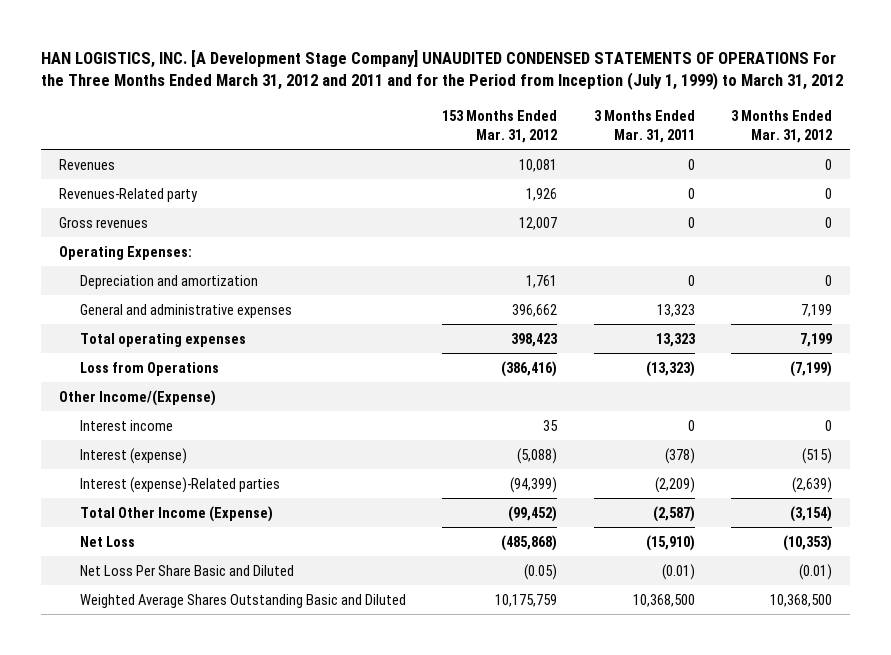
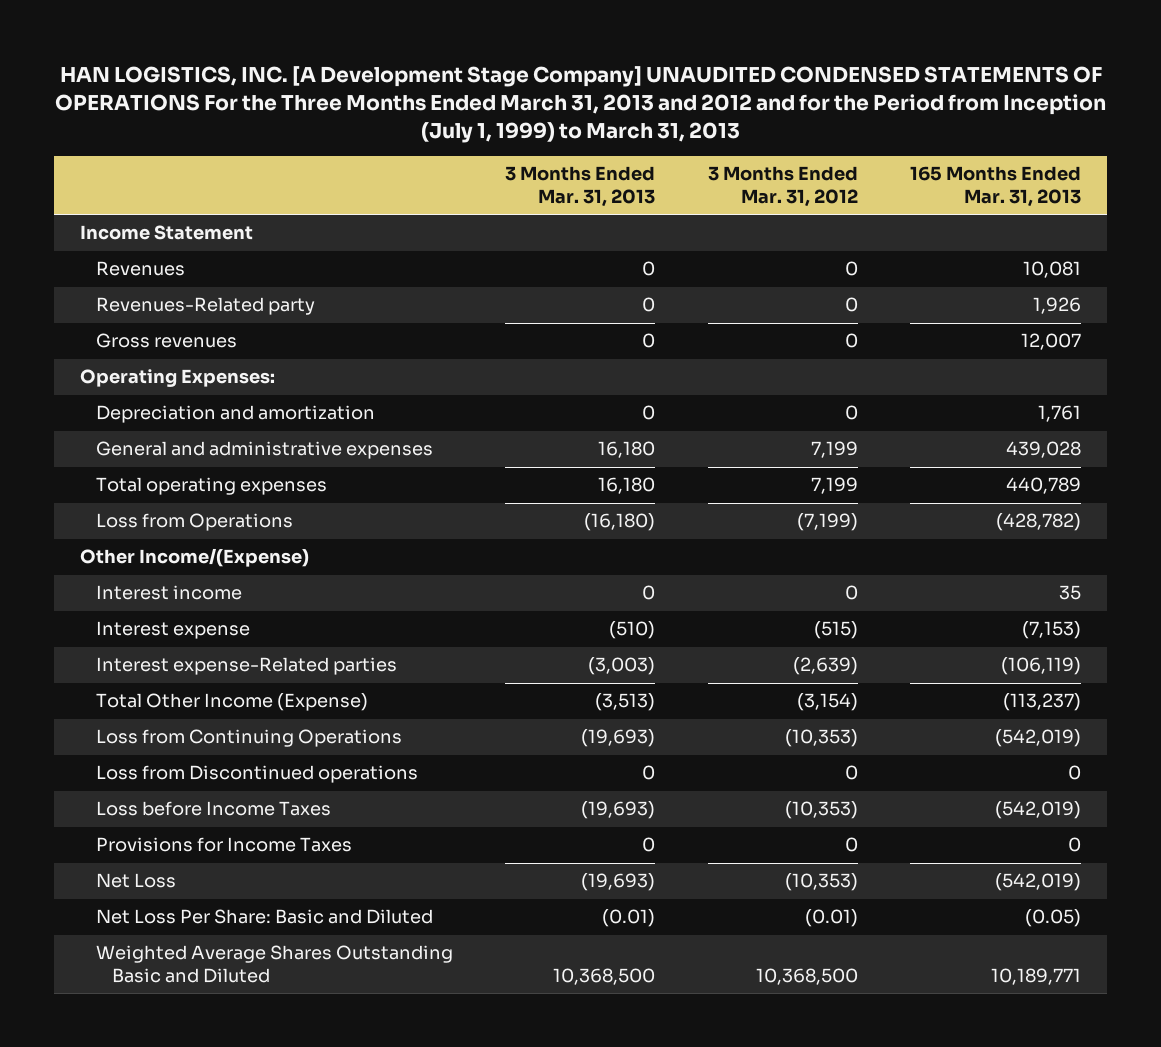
[41,49,844,91] HAN LOGISTICS, INC. [A Development Stage Company] UNAUDITED CONDENSED STATEMENTS OF OPERATIONS For the Three Months Ended March 31, 2012 and 2011 and for the Period from Inception (July 1, 1999) to March 31, 2012 -> [54,66,1106,143] HAN LOGISTICS, INC. [A Development Stage Company] UNAUDITED CONDENSED STATEMENTS OF OPERATIONS For the Three Months Ended March 31, 2013 and 2012 and for the Period from Inception (July 1, 1999) to March 31, 2013
[442,109,558,143] 153 Months Ended Mar. 31, 2012 -> none
[593,109,695,143] 3 Months Ended Mar. 31, 2011 -> none
none -> [505,166,656,208] 3 Months Ended Mar. 31, 2013
none -> [909,166,1081,208] 165 Months Ended Mar. 31, 2013
none -> [80,225,254,241] Income Statement
[79,447,187,464] Interest (expense) -> [96,621,251,640] Interest expense
[79,476,280,493] Interest (expense)-Related parties -> [96,657,398,676] Interest expense-Related parties
none -> [96,729,403,748] Loss from Continuing Operations
none -> [96,765,419,784] Loss from Discontinued operations
none -> [96,801,332,817] Loss before Income Taxes
none -> [96,837,353,853] Provisions for Income Taxes
[79,564,294,576] Net Loss Per Share Basic and Diluted -> [96,909,434,925] Net Loss Per Share: Basic and Diluted

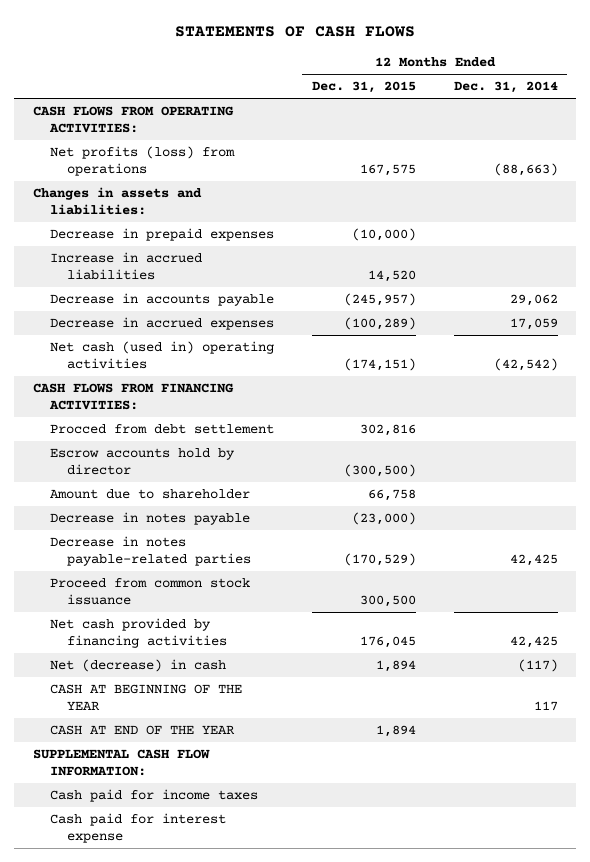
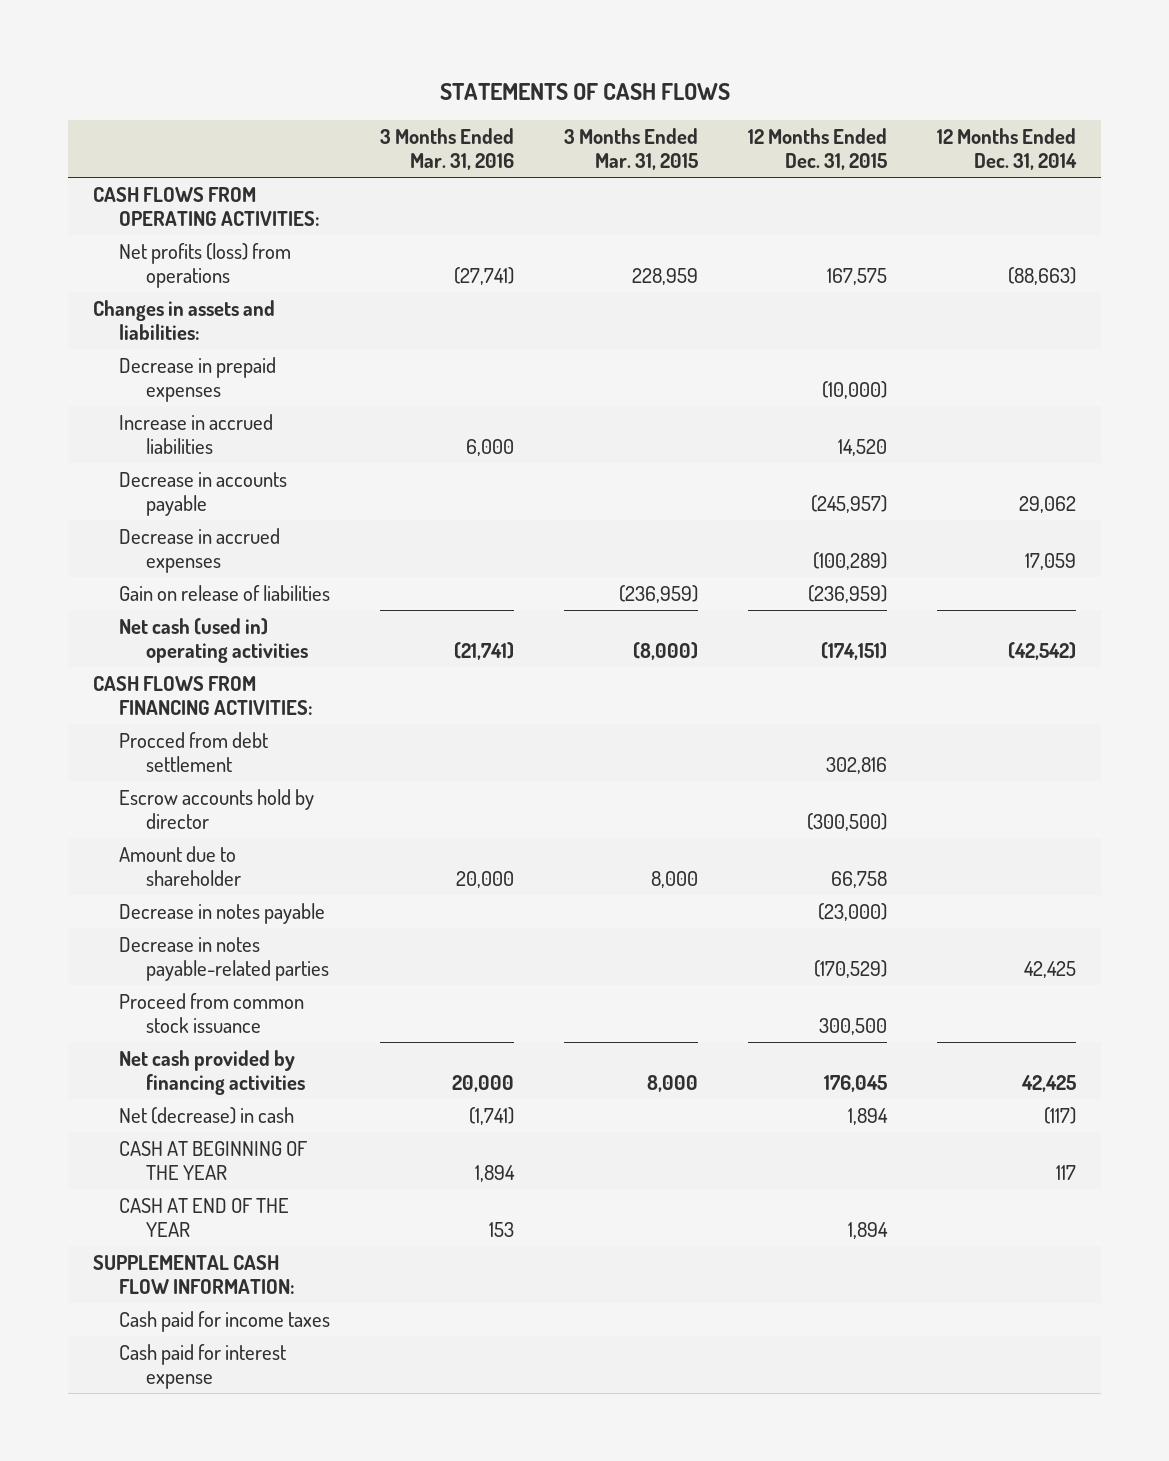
none -> [380,127,515,171] 3 Months Ended Mar. 31, 2016
none -> [564,127,699,171] 3 Months Ended Mar. 31, 2015
none -> [119,584,331,601] Gain on release of liabilities

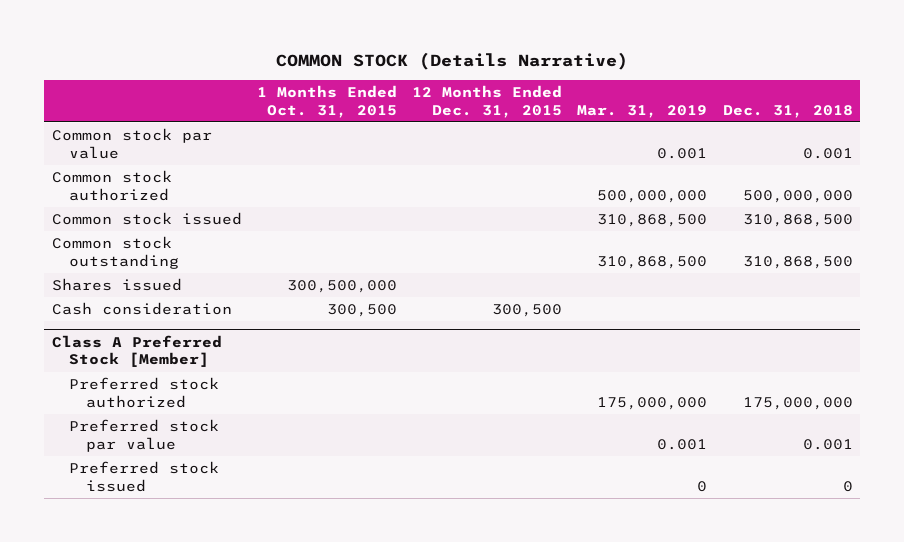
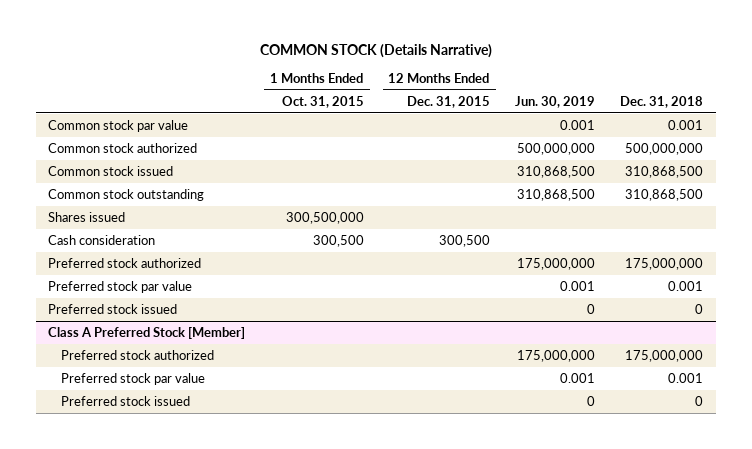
[577,104,708,118] Mar. 31, 2019 -> none
none -> [515,95,596,108] Jun. 30, 2019
none -> [48,257,202,268] Preferred stock authorized
none -> [48,280,193,293] Preferred stock par value
none -> [48,303,178,314] Preferred stock issued

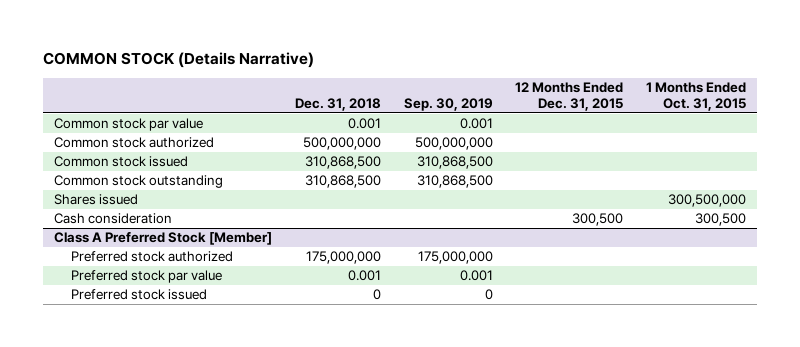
[515,95,596,108] Jun. 30, 2019 -> none
none -> [403,98,493,112] Sep. 30, 2019
[48,257,202,268] Preferred stock authorized -> none
[48,280,193,293] Preferred stock par value -> none
[48,303,178,314] Preferred stock issued -> none

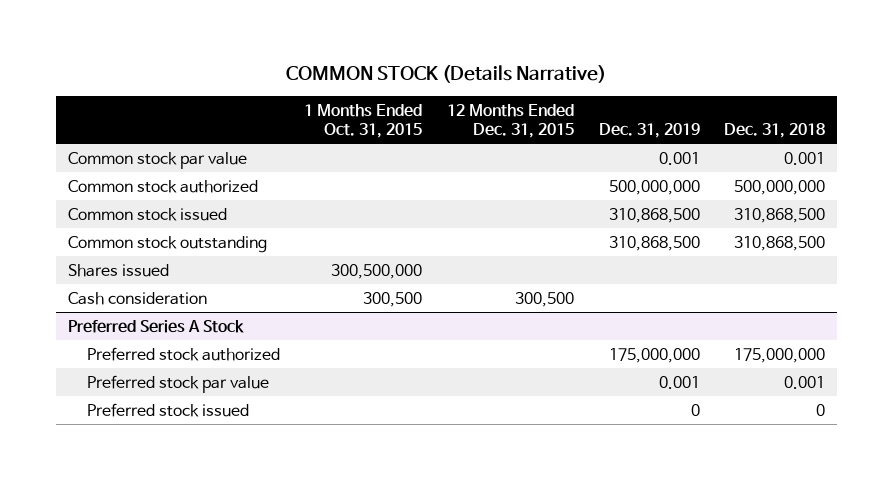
[403,98,493,112] Sep. 30, 2019 -> none
none -> [598,122,700,138] Dec. 31, 2019
[54,232,273,246] Class A Preferred Stock [Member] -> [67,319,244,333] Preferred Series A Stock

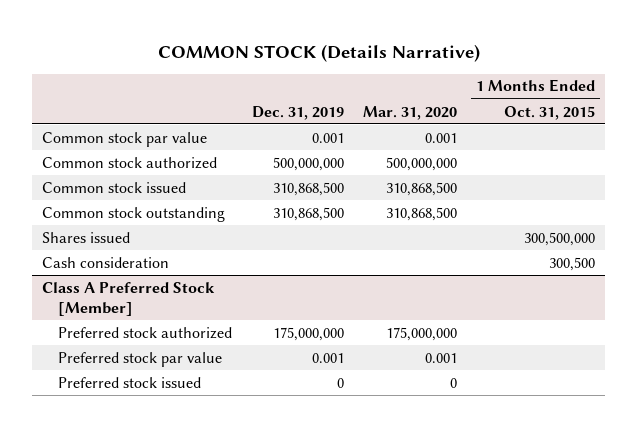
[447,104,575,138] 12 Months Ended Dec. 31, 2015 -> none
[724,122,826,138] Dec. 31, 2018 -> none
none -> [362,105,457,120] Mar. 31, 2020
[67,319,244,333] Preferred Series A Stock -> [42,281,216,316] Class A Preferred Stock [Member]

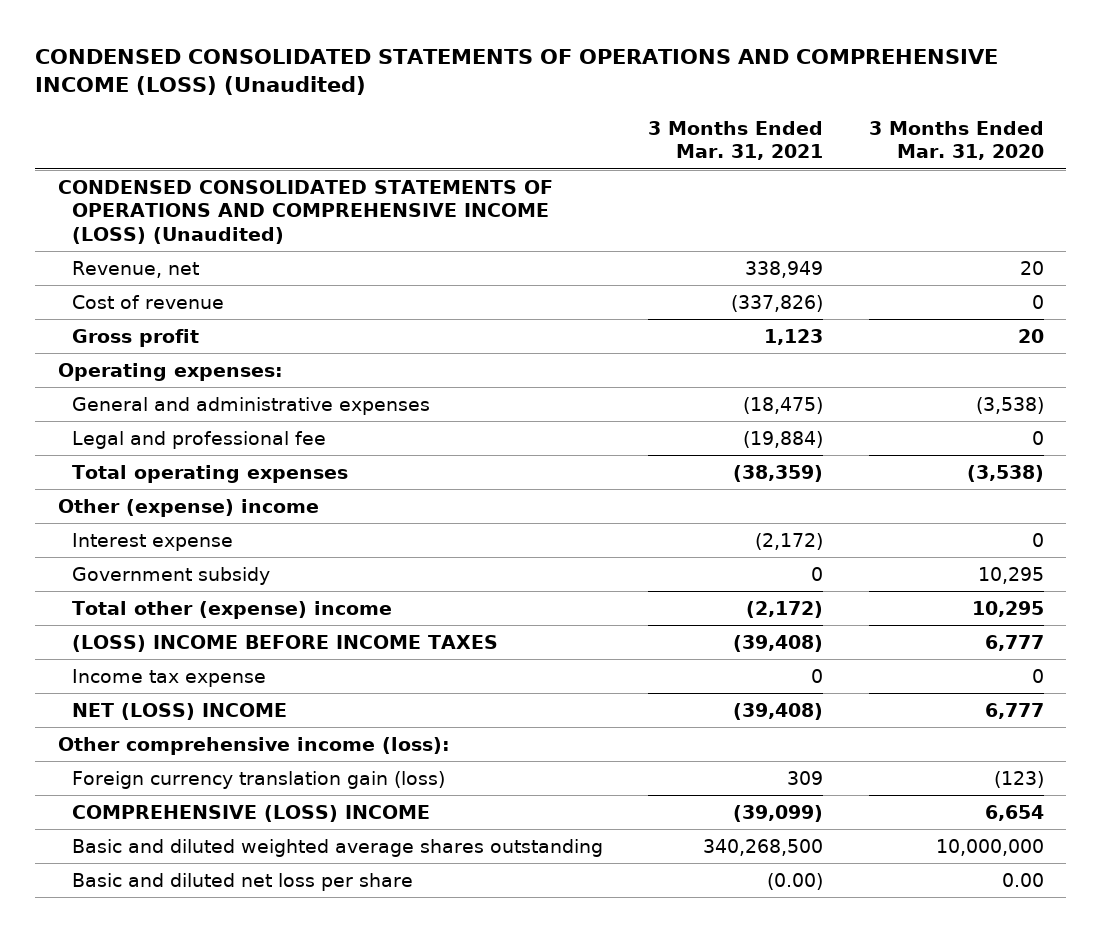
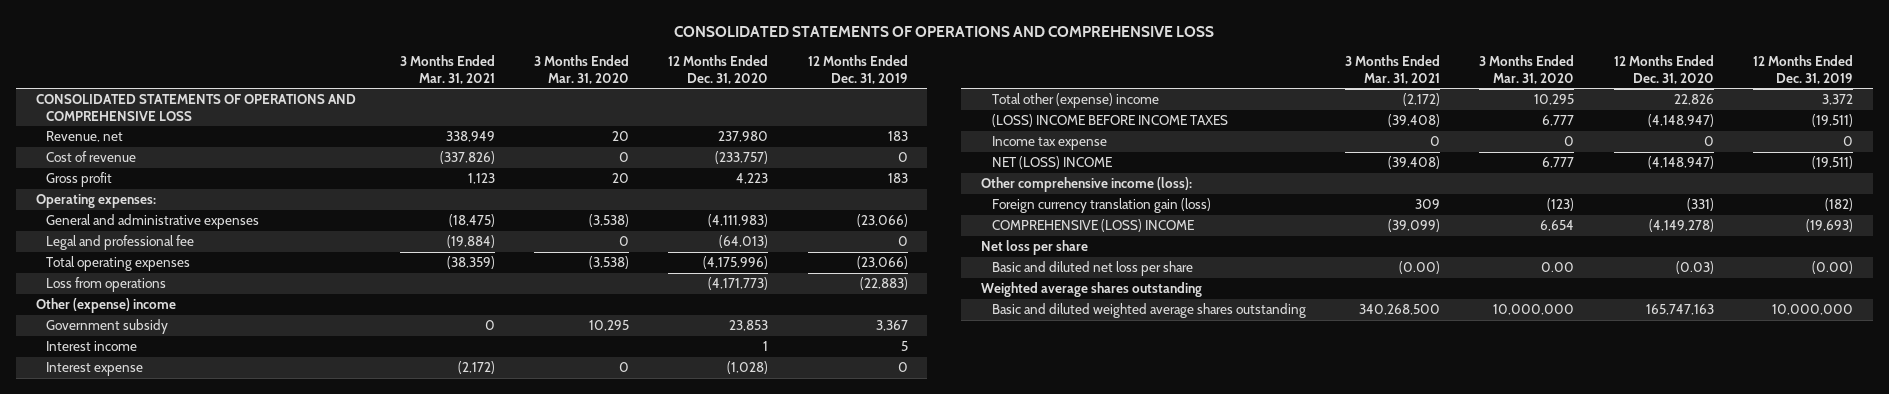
[35,48,999,96] CONDENSED CONSOLIDATED STATEMENTS OF OPERATIONS AND COMPREHENSIVE INCOME (LOSS) (Unaudited) -> [674,26,1215,38] CONSOLIDATED STATEMENTS OF OPERATIONS AND COMPREHENSIVE LOSS
none -> [668,54,769,84] 12 Months Ended Dec. 31, 2020
none -> [807,54,908,84] 12 Months Ended Dec. 31, 2019
[57,179,553,245] CONDENSED CONSOLIDATED STATEMENTS OF OPERATIONS AND COMPREHENSIVE INCOME (LOSS) (Unaudited) -> [35,94,356,121] CONSOLIDATED STATEMENTS OF OPERATIONS AND COMPREHENSIVE LOSS
none -> [46,277,167,293] Loss from operations
none -> [46,341,138,352] Interest income
[71,532,233,551] Interest expense -> [46,362,144,377] Interest expense
none -> [980,240,1088,256] Net loss per share
none -> [980,282,1202,298] Weighted average shares outstanding
[71,838,603,857] Basic and diluted weighted average shares outstanding -> [991,303,1306,319] Basic and diluted weighted average shares outstanding

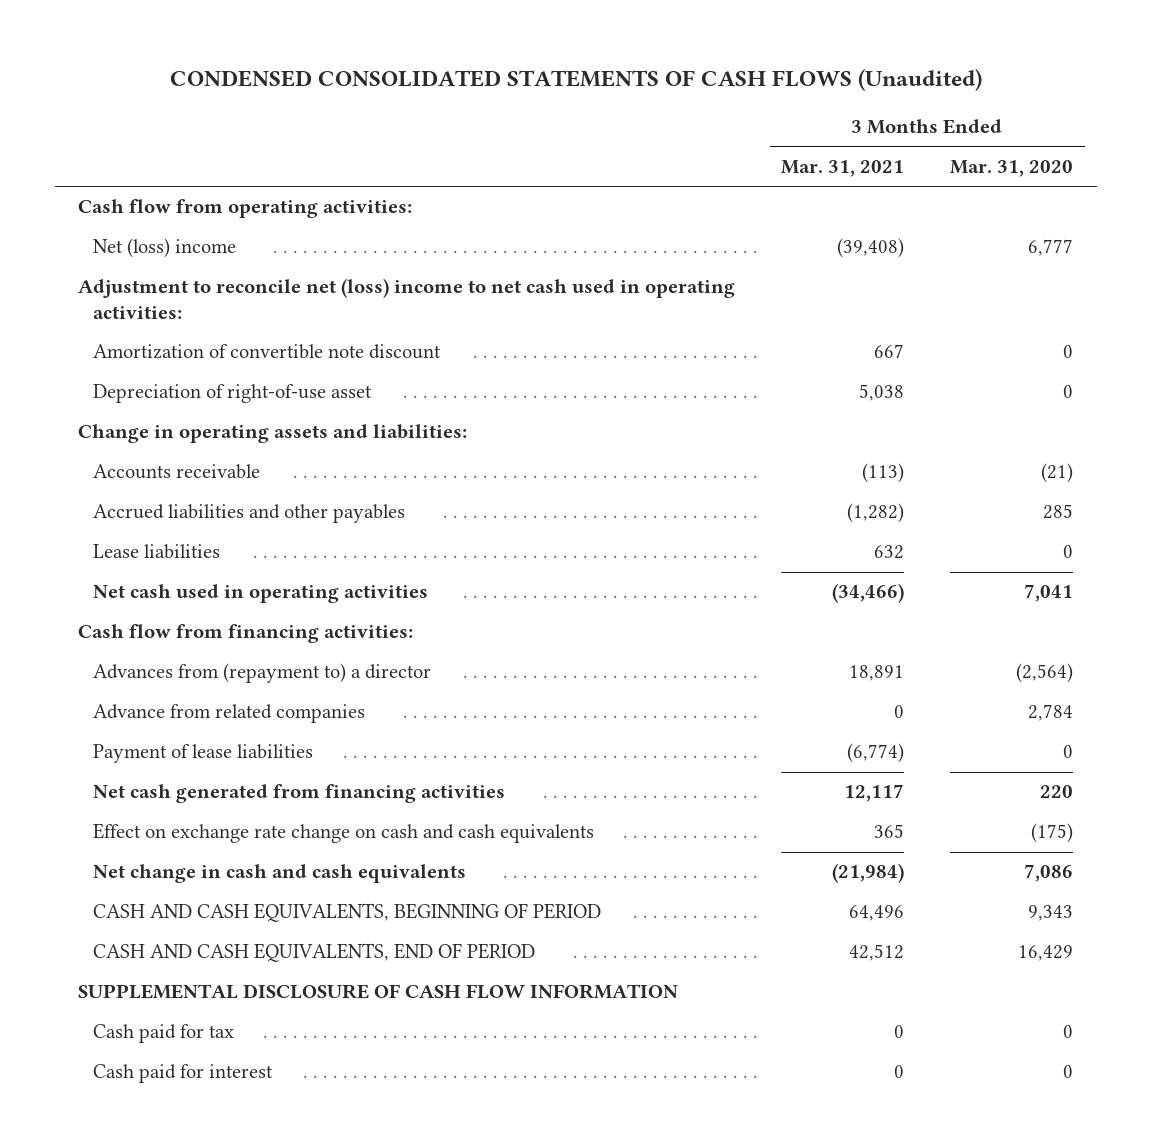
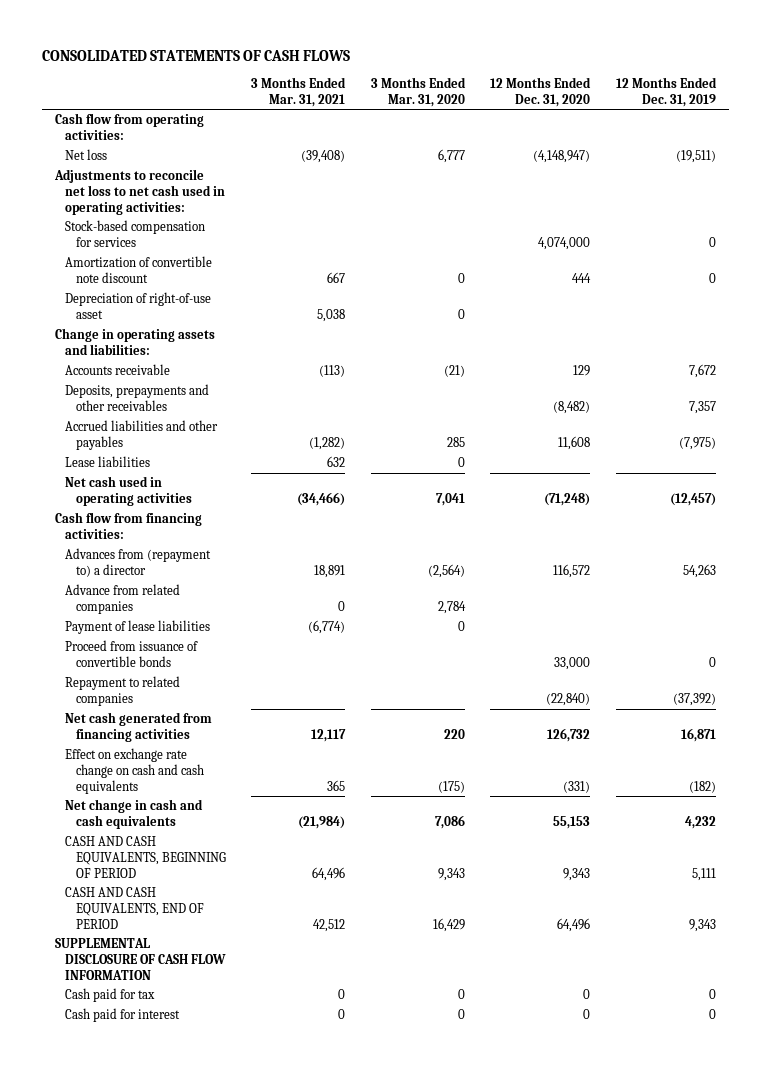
[169,69,982,92] CONDENSED CONSOLIDATED STATEMENTS OF CASH FLOWS (Unaudited) -> [41,50,350,62] CONSOLIDATED STATEMENTS OF CASH FLOWS
none -> [490,76,592,107] 12 Months Ended Dec. 31, 2020
none -> [615,76,717,107] 12 Months Ended Dec. 31, 2019
[93,238,237,259] Net (loss) income -> [65,149,108,161] Net loss
[77,278,735,319] Adjustment to reconcile net (loss) income to net cash used in operating activities: -> [53,169,226,215] Adjustments to reconcile net loss to net cash used in operating activities:
none -> [65,220,206,247] Stock-based compensation for services
none -> [65,384,210,411] Deposits, prepayments and other receivables
none -> [65,640,199,667] Proceed from issuance of convertible bonds
none -> [65,676,181,706] Repayment to related companies

